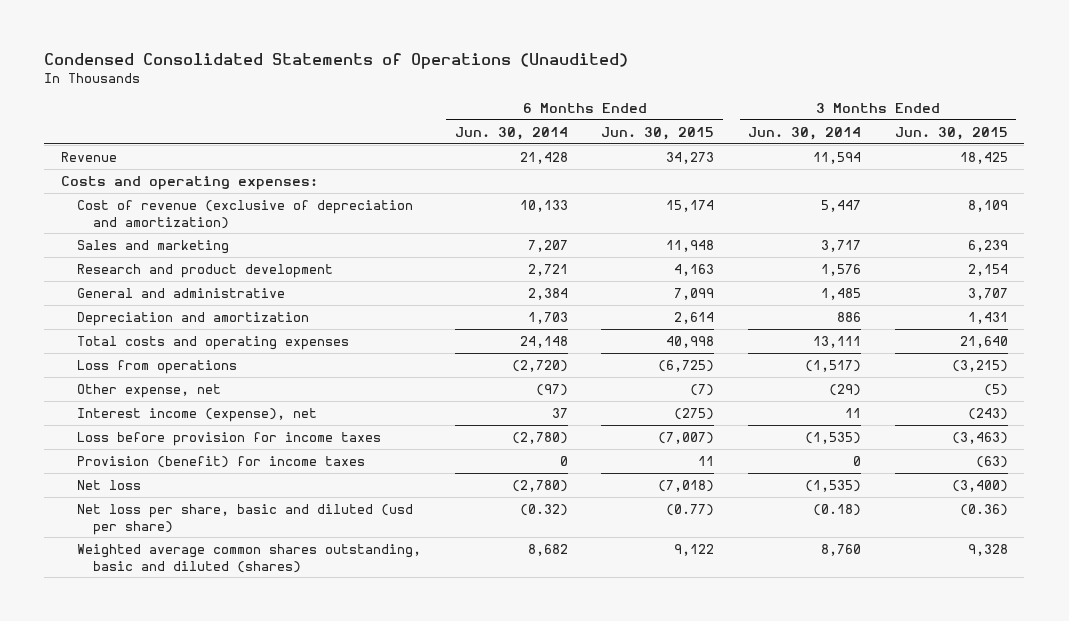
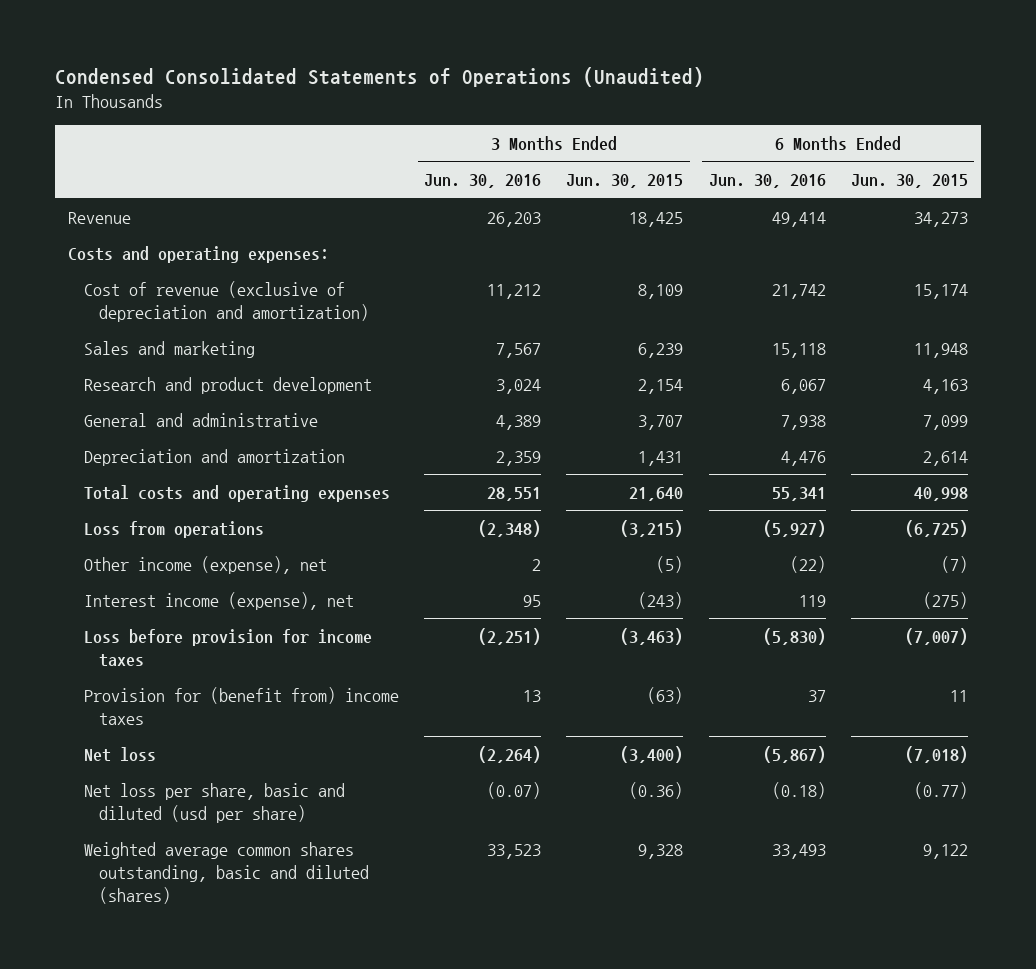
[454,126,568,140] Jun. 30, 2014 -> none
[747,126,861,140] Jun. 30, 2014 -> none
none -> [423,174,541,189] Jun. 30, 2016
none -> [708,174,826,189] Jun. 30, 2016
[77,383,222,398] Other expense, net -> [83,555,327,574] Other income (expense), net
[77,455,366,468] Provision (benefit) for income taxes -> [83,686,399,726] Provision for (benefit from) income taxes

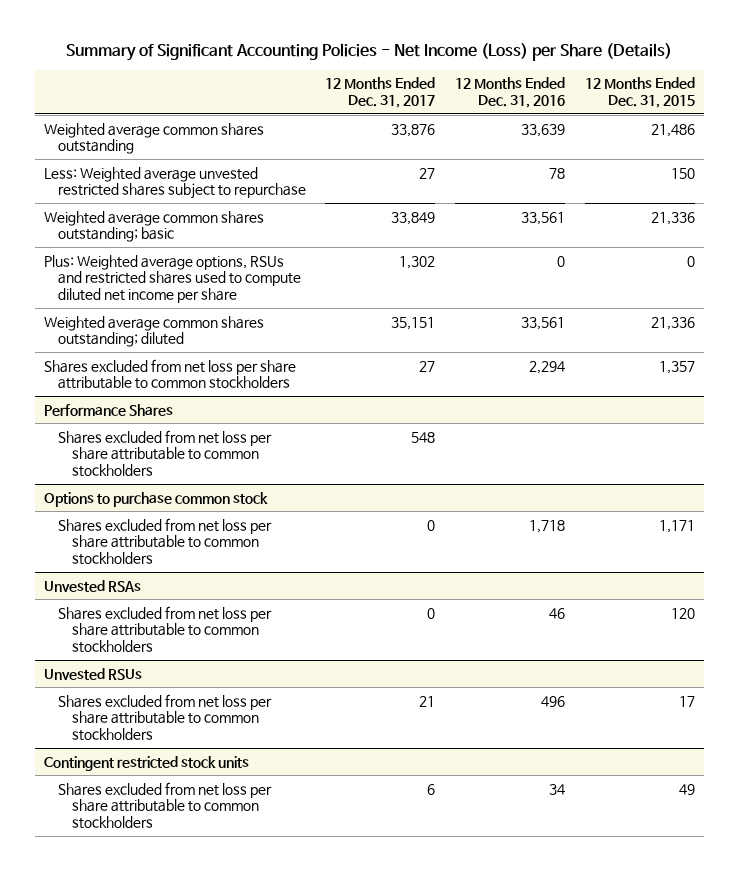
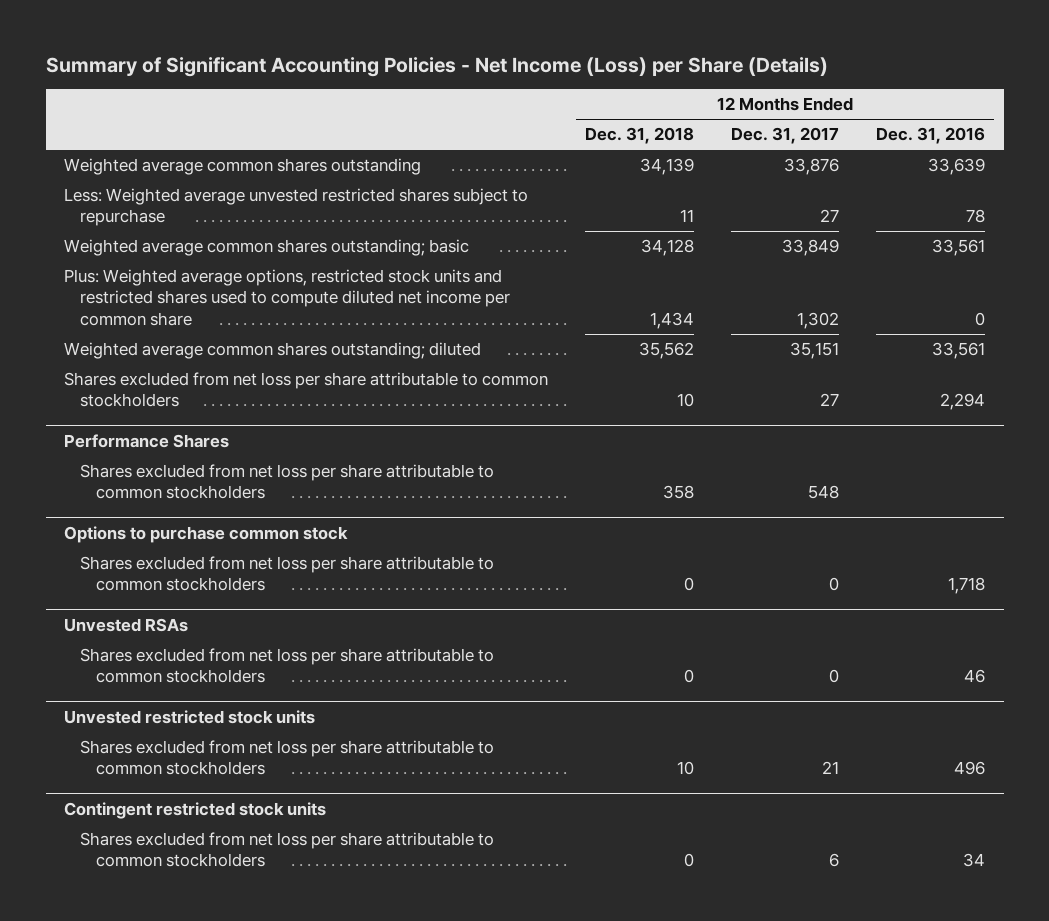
[584,77,695,109] 12 Months Ended Dec. 31, 2015 -> none
none -> [585,127,695,145] Dec. 31, 2018
[44,254,301,304] Plus: Weighted average options, RSUs and restricted shares used to compute diluted net income per share -> [64,269,511,326] Plus: Weighted average options, restricted stock units and restricted shares used to compute diluted net income per common share
[44,667,143,680] Unvested RSUs -> [64,709,316,724] Unvested restricted stock units

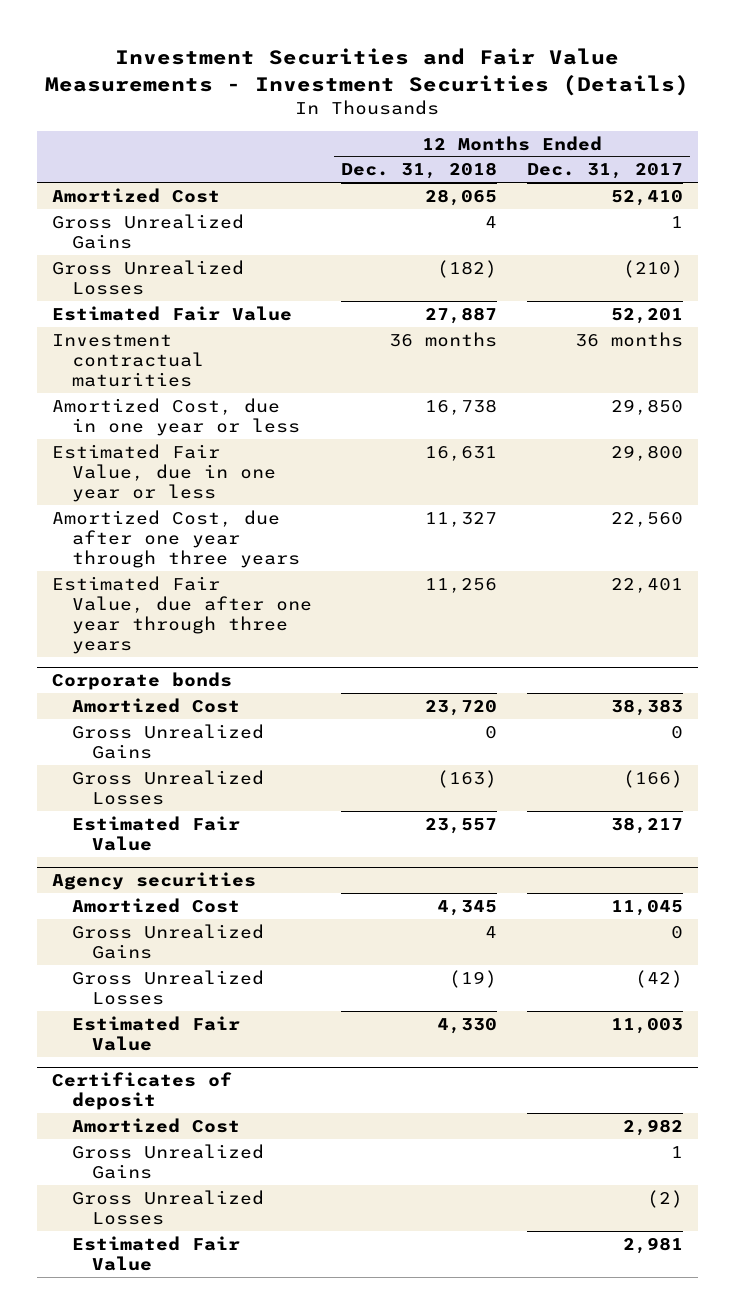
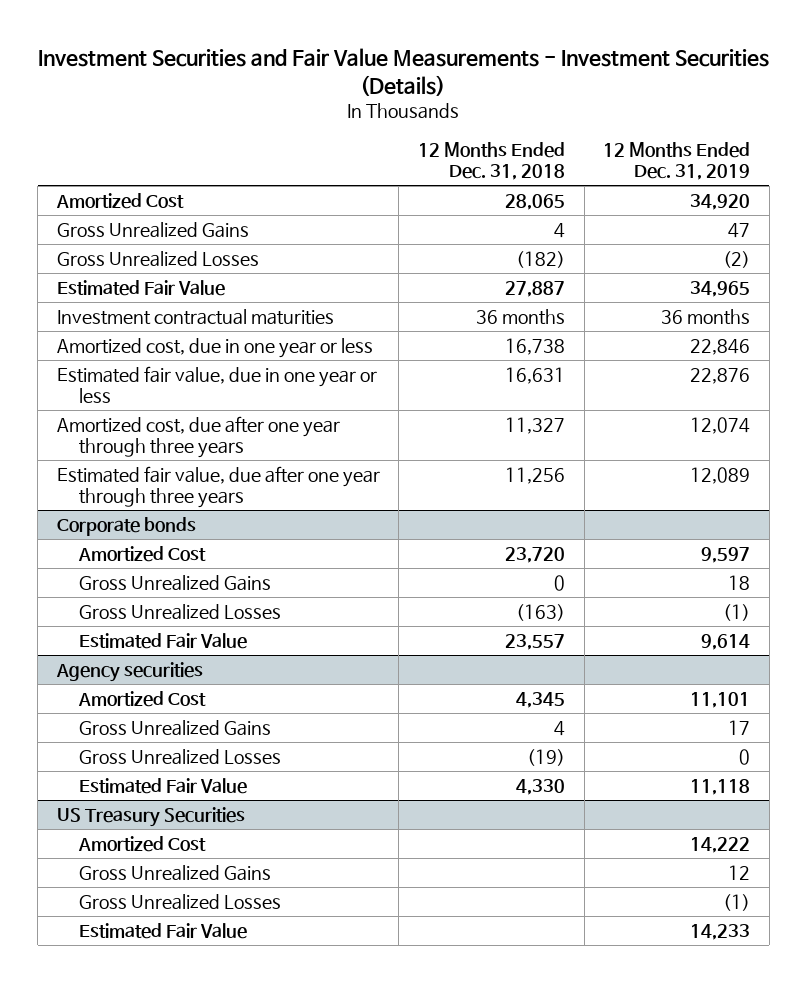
[526,163,683,180] Dec. 31, 2017 -> none
none -> [603,142,751,181] 12 Months Ended Dec. 31, 2019
[52,397,301,436] Amortized Cost, due in one year or less -> [56,338,373,359] Amortized cost, due in one year or less
[52,443,277,502] Estimated Fair Value, due in one year or less -> [56,366,377,404] Estimated fair value, due in one year or less
[52,509,301,568] Amortized Cost, due after one year through three years -> [56,416,340,459] Amortized cost, due after one year through three years
[52,575,313,654] Estimated Fair Value, due after one year through three years -> [56,466,380,509] Estimated fair value, due after one year through three years
[52,1071,233,1110] Certificates of deposit -> none
none -> [56,807,245,828] US Treasury Securities

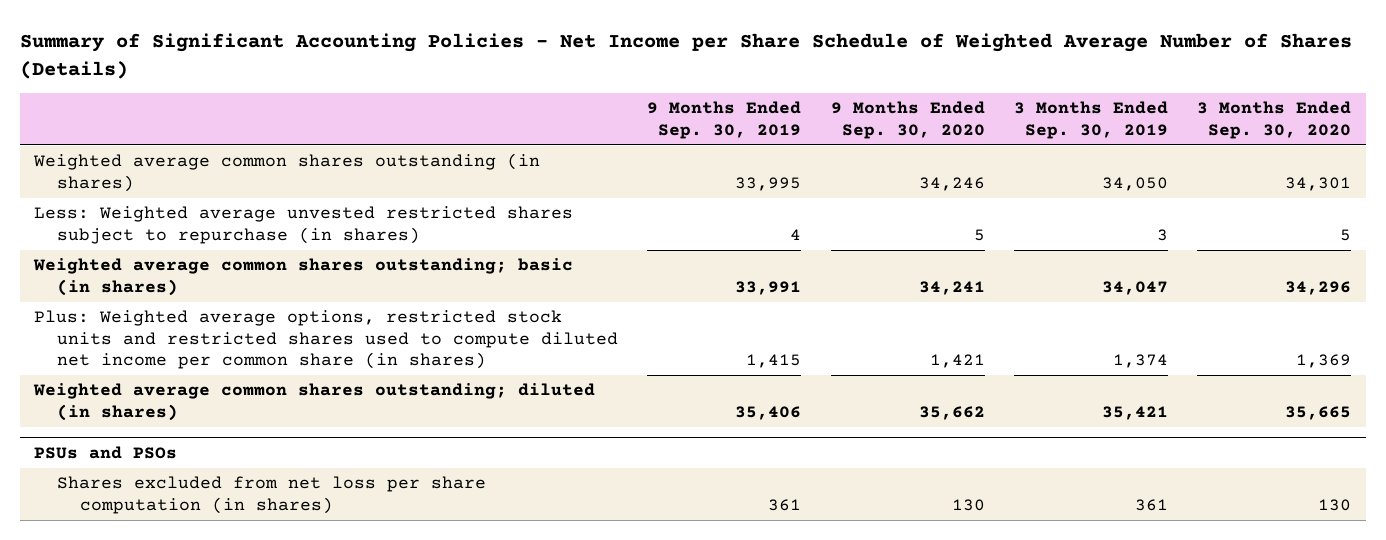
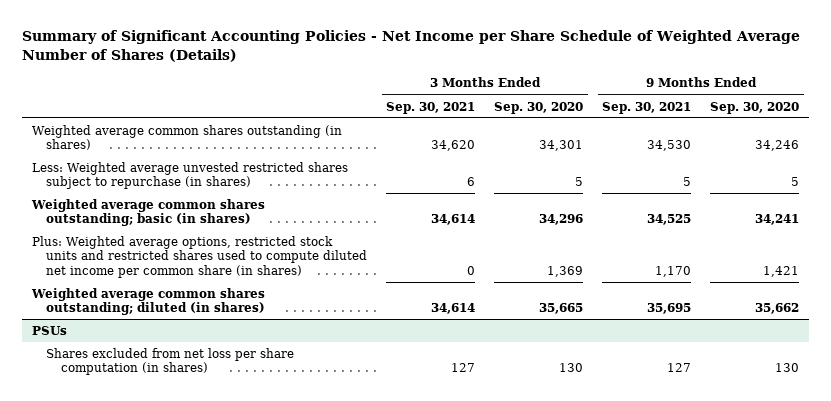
[647,101,802,139] 9 Months Ended Sep. 30, 2019 -> none
[1013,101,1168,139] 3 Months Ended Sep. 30, 2019 -> none
none -> [386,101,476,114] Sep. 30, 2021
none -> [602,101,692,114] Sep. 30, 2021
[34,446,178,460] PSUs and PSOs -> [31,325,67,335] PSUs

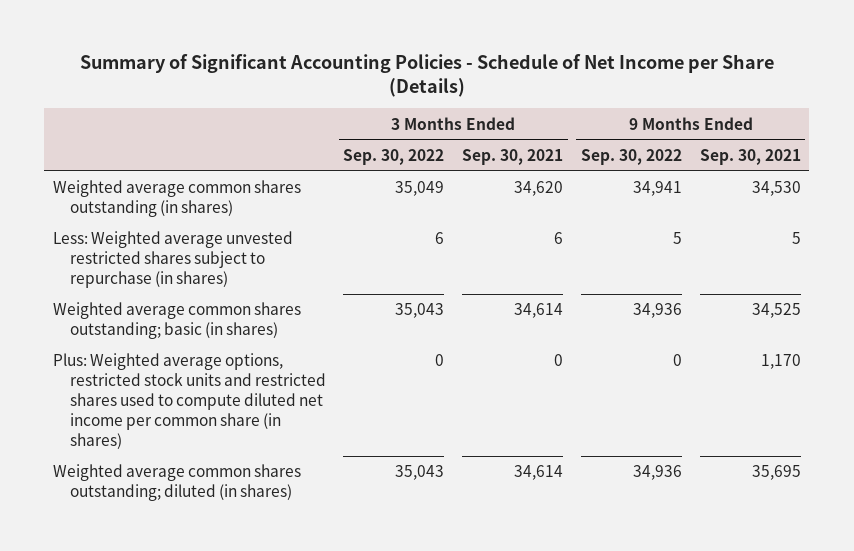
[22,30,801,62] Summary of Significant Accounting Policies - Net Income per Share Schedule of Weighted Average Number of Shares (Details) -> [79,53,774,97] Summary of Significant Accounting Policies - Schedule of Net Income per Share (Details)
[494,101,584,114] Sep. 30, 2020 -> none
[710,101,800,114] Sep. 30, 2020 -> none
none -> [343,148,445,165] Sep. 30, 2022
none -> [580,148,682,165] Sep. 30, 2022
[31,325,67,335] PSUs -> none
[46,347,295,376] Shares excluded from net loss per share computation (in shares) -> none

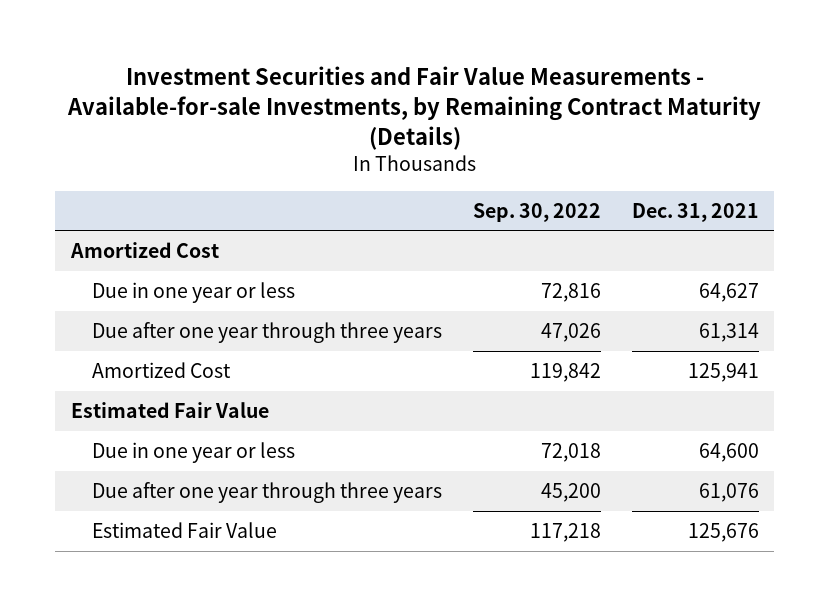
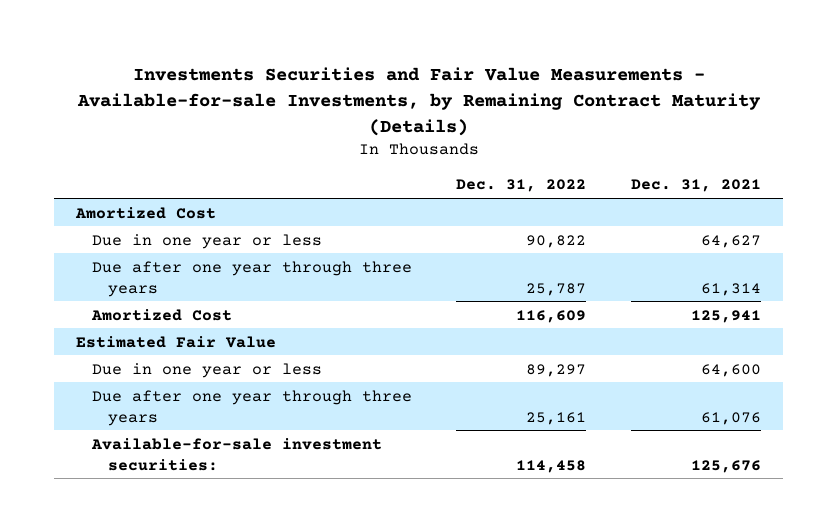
[66,66,761,151] Investment Securities and Fair Value Measurements - Available-for-sale Investments, by Remaining Contract Maturity (Details) -> [76,67,761,136] Investments Securities and Fair Value Measurements - Available-for-sale Investments, by Remaining Contract Maturity (Details)
[473,202,602,222] Sep. 30, 2022 -> none
none -> [456,179,587,193] Dec. 31, 2022
[92,521,278,538] Estimated Fair Value -> [91,437,383,471] Available-for-sale investment securities:

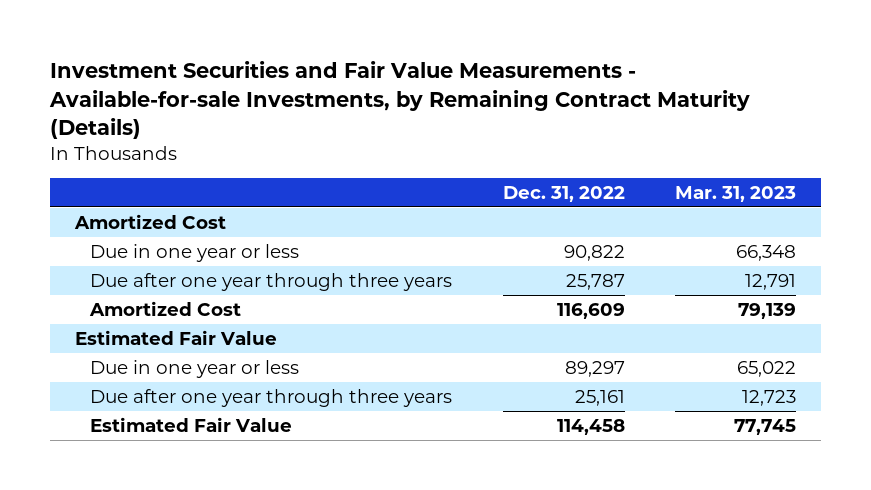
[76,67,761,136] Investments Securities and Fair Value Measurements - Available-for-sale Investments, by Remaining Contract Maturity (Details) -> [48,61,750,140] Investment Securities and Fair Value Measurements - Available-for-sale Investments, by Remaining Contract Maturity (Details)
[630,179,761,193] Dec. 31, 2021 -> none
none -> [674,185,796,202] Mar. 31, 2023
[91,437,383,471] Available-for-sale investment securities: -> [90,416,293,432] Estimated Fair Value

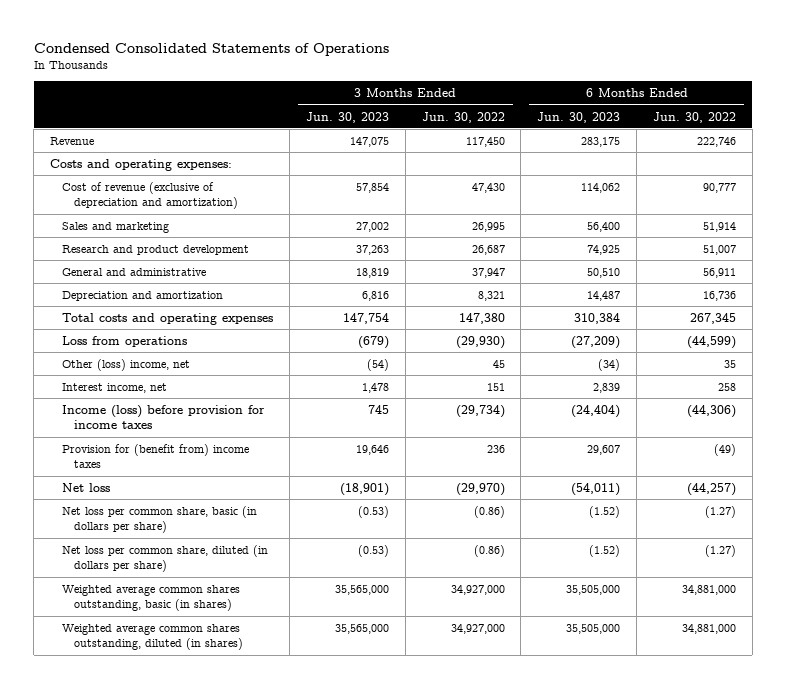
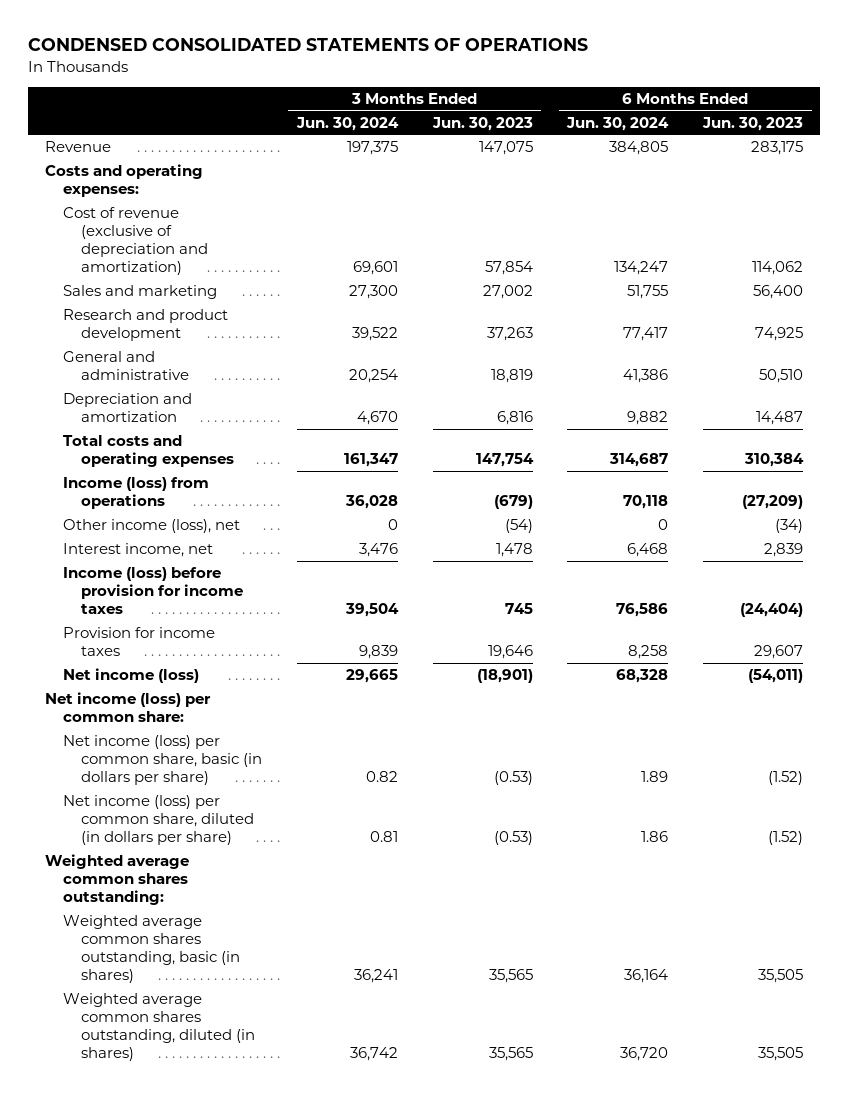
[33,42,389,56] Condensed Consolidated Statements of Operations -> [27,38,588,52] CONDENSED CONSOLIDATED STATEMENTS OF OPERATIONS
[421,111,505,123] Jun. 30, 2022 -> none
[652,111,736,123] Jun. 30, 2022 -> none
none -> [295,116,399,131] Jun. 30, 2024
none -> [566,116,670,131] Jun. 30, 2024
[62,335,188,347] Loss from operations -> [63,477,210,510] Income (loss) from operations
[62,358,191,371] Other (loss) income, net -> [63,519,241,534] Other income (loss), net
[62,443,250,469] Provision for (benefit from) income taxes -> [63,627,216,657] Provision for income taxes
[62,482,111,492] Net loss -> [63,668,200,684] Net income (loss)
none -> [45,692,212,723] Net income (loss) per common share:
[62,505,258,534] Net loss per common share, basic (in dollars per share) -> [63,735,263,785] Net income (loss) per common share, basic (in dollars per share)
[62,544,269,573] Net loss per common share, diluted (in dollars per share) -> [63,795,255,845] Net income (loss) per common share, diluted (in dollars per share)
none -> [45,854,190,905] Weighted average common shares outstanding:
[334,584,389,595] 35,565,000 -> [488,968,533,983] 35,565
[566,584,621,595] 35,505,000 -> [758,968,804,983] 35,505
[334,623,389,634] 35,565,000 -> [488,1046,533,1061] 35,565
[566,623,621,634] 35,505,000 -> [758,1046,804,1061] 35,505

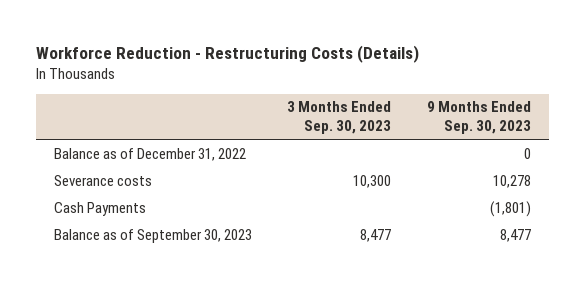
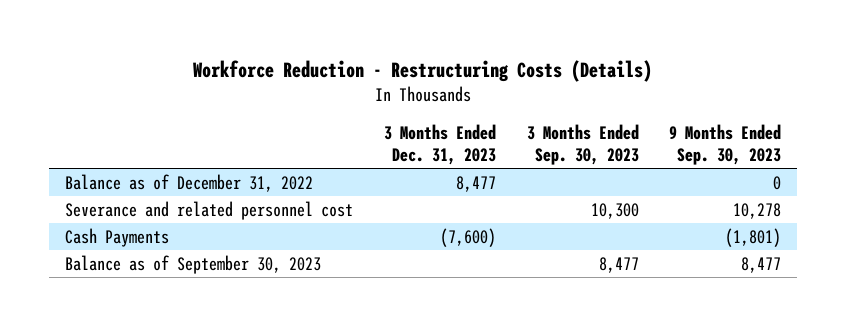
none -> [383,123,496,165] 3 Months Ended Dec. 31, 2023
[53,174,152,186] Severance costs -> [64,200,353,220] Severance and related personnel cost

